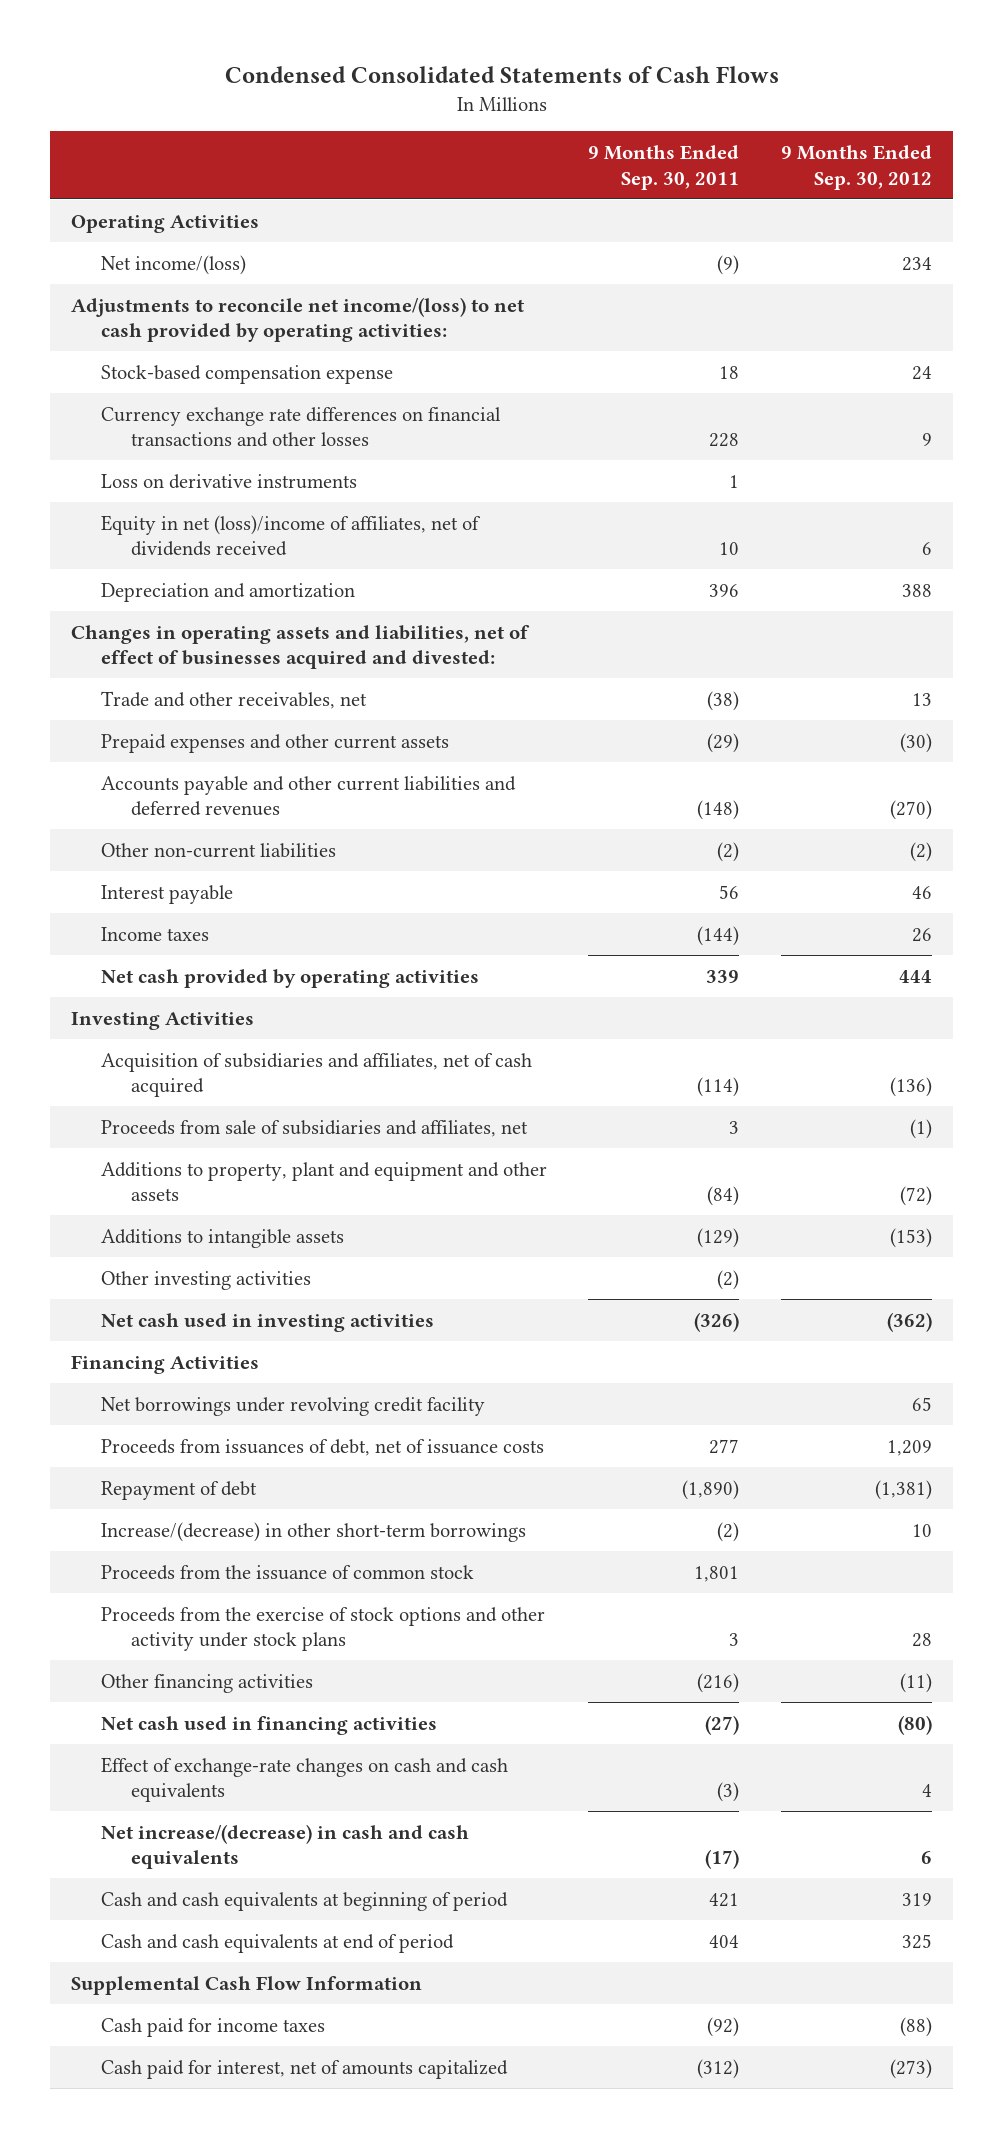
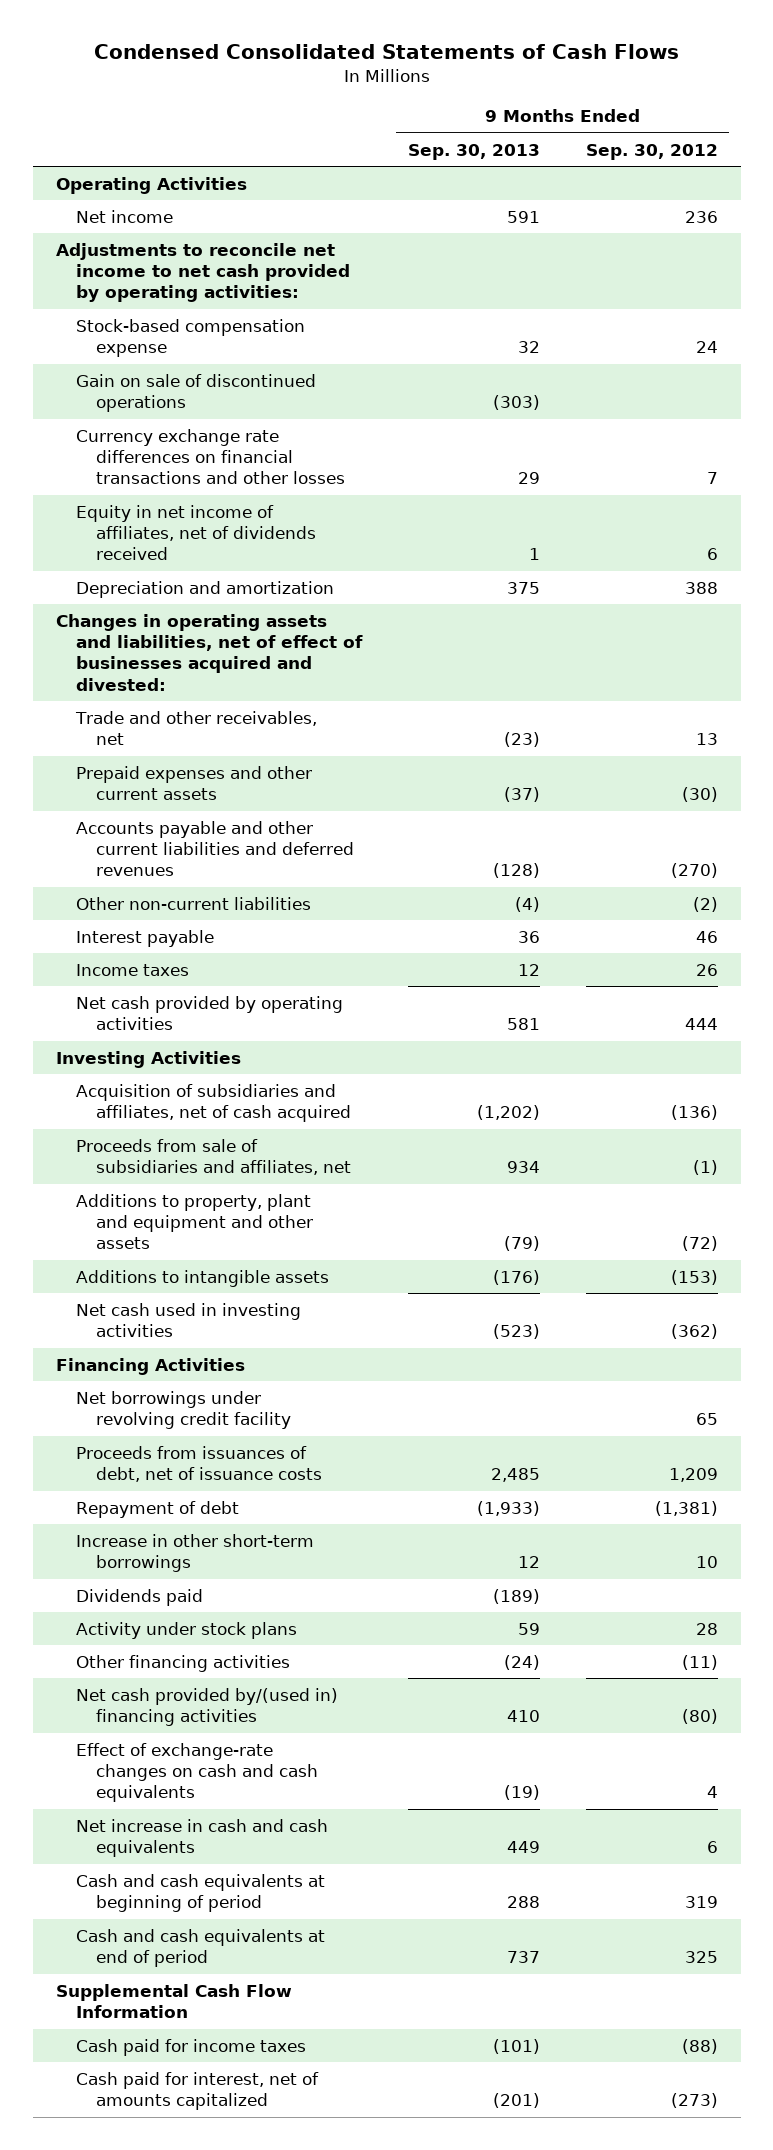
[588,145,740,190] 9 Months Ended Sep. 30, 2011 -> none
none -> [407,143,540,160] Sep. 30, 2013
[100,254,246,275] Net income/(loss) -> [75,209,173,223] Net income
[901,256,932,271] 234 -> [684,210,718,223] 236
[71,296,525,343] Adjustments to reconcile net income/(loss) to net cash provided by operating activities: -> [55,242,350,303] Adjustments to reconcile net income to net cash provided by operating activities:
[100,473,357,489] Loss on derivative instruments -> none
none -> [75,373,316,413] Gain on sale of discontinued operations
[921,433,932,447] 9 -> [706,472,718,485] 7
[100,514,481,557] Equity in net (loss)/income of affiliates, net of dividends received -> [75,504,316,561] Equity in net income of affiliates, net of dividends received
[100,1270,311,1290] Other investing activities -> none
[100,1564,474,1580] Proceeds from the issuance of common stock -> none
[100,1606,545,1652] Proceeds from the exercise of stock options and other activity under stock plans -> none
[100,1521,526,1542] Increase/(decrease) in other short-term borrowings -> [75,1533,314,1573] Increase in other short-term borrowings
none -> [75,1588,203,1606] Dividends paid
none -> [75,1621,297,1639] Activity under stock plans
[100,1715,437,1735] Net cash used in financing activities -> [75,1687,338,1727] Net cash provided by/(used in) financing activities
[100,1823,469,1870] Net increase/(decrease) in cash and cash equivalents -> [75,1818,328,1858] Net increase in cash and cash equivalents

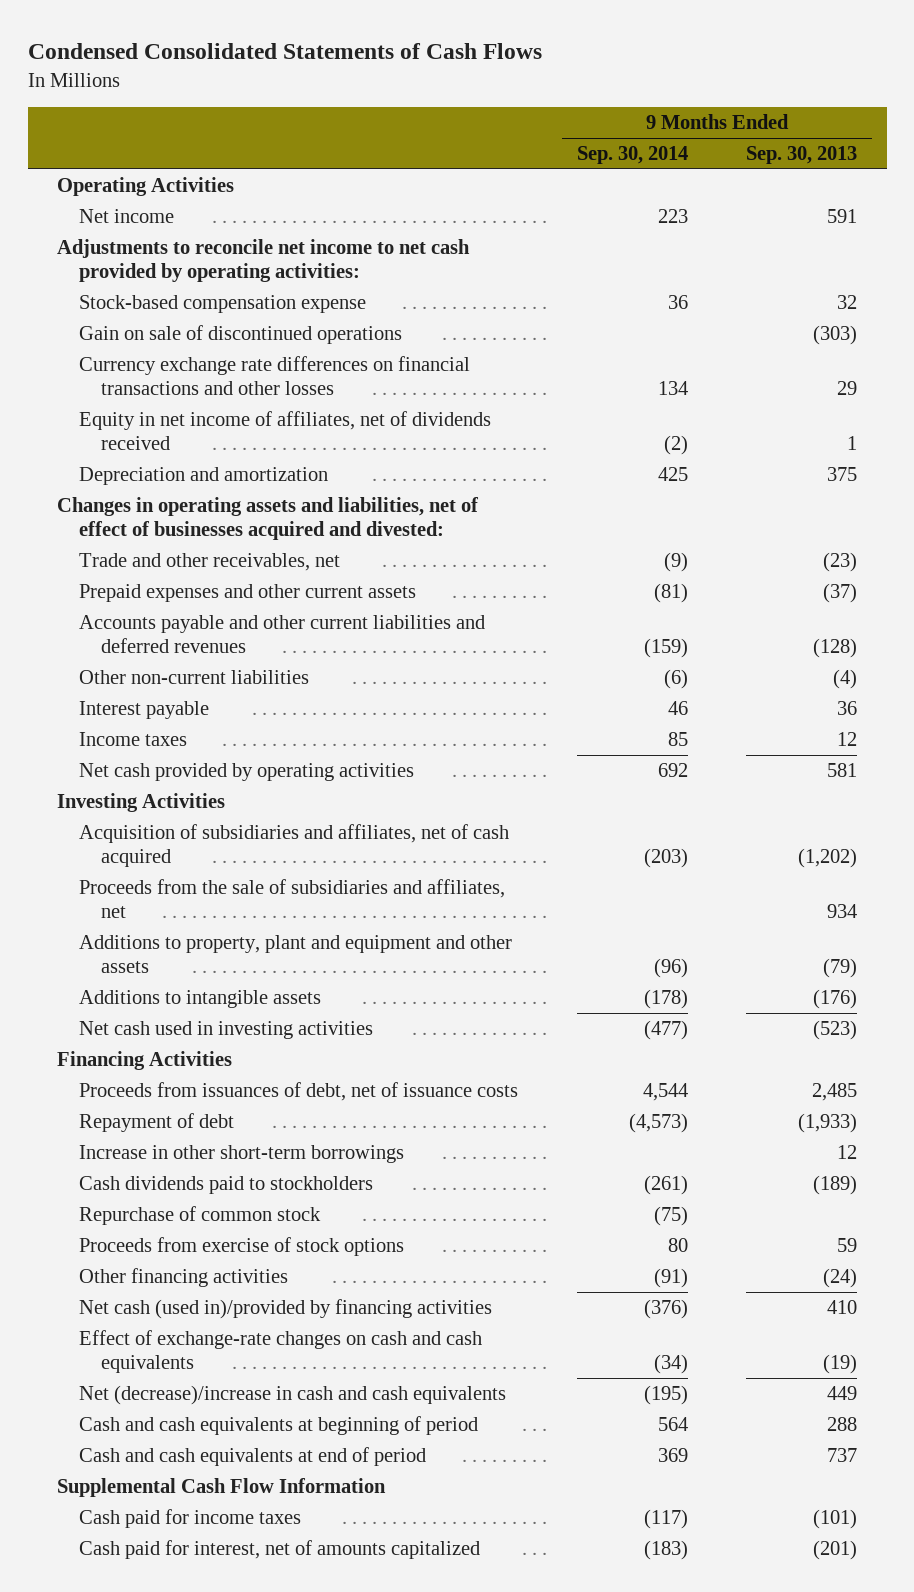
[585,143,718,160] Sep. 30, 2012 -> none
none -> [576,145,688,164] Sep. 30, 2014
[75,1138,351,1176] Proceeds from sale of subsidiaries and affiliates, net -> [78,878,505,919] Proceeds from the sale of subsidiaries and affiliates, net
[75,1390,291,1430] Net borrowings under revolving credit facility -> none
[75,1621,297,1639] Activity under stock plans -> none
[75,1588,203,1606] Dividends paid -> [78,1175,373,1194] Cash dividends paid to stockholders
none -> [78,1205,321,1225] Repurchase of common stock
none -> [78,1236,404,1256] Proceeds from exercise of stock options
[75,1687,338,1727] Net cash provided by/(used in) financing activities -> [78,1298,492,1319] Net cash (used in)/provided by financing activities
[75,1818,328,1858] Net increase in cash and cash equivalents -> [78,1384,506,1405] Net (decrease)/increase in cash and cash equivalents

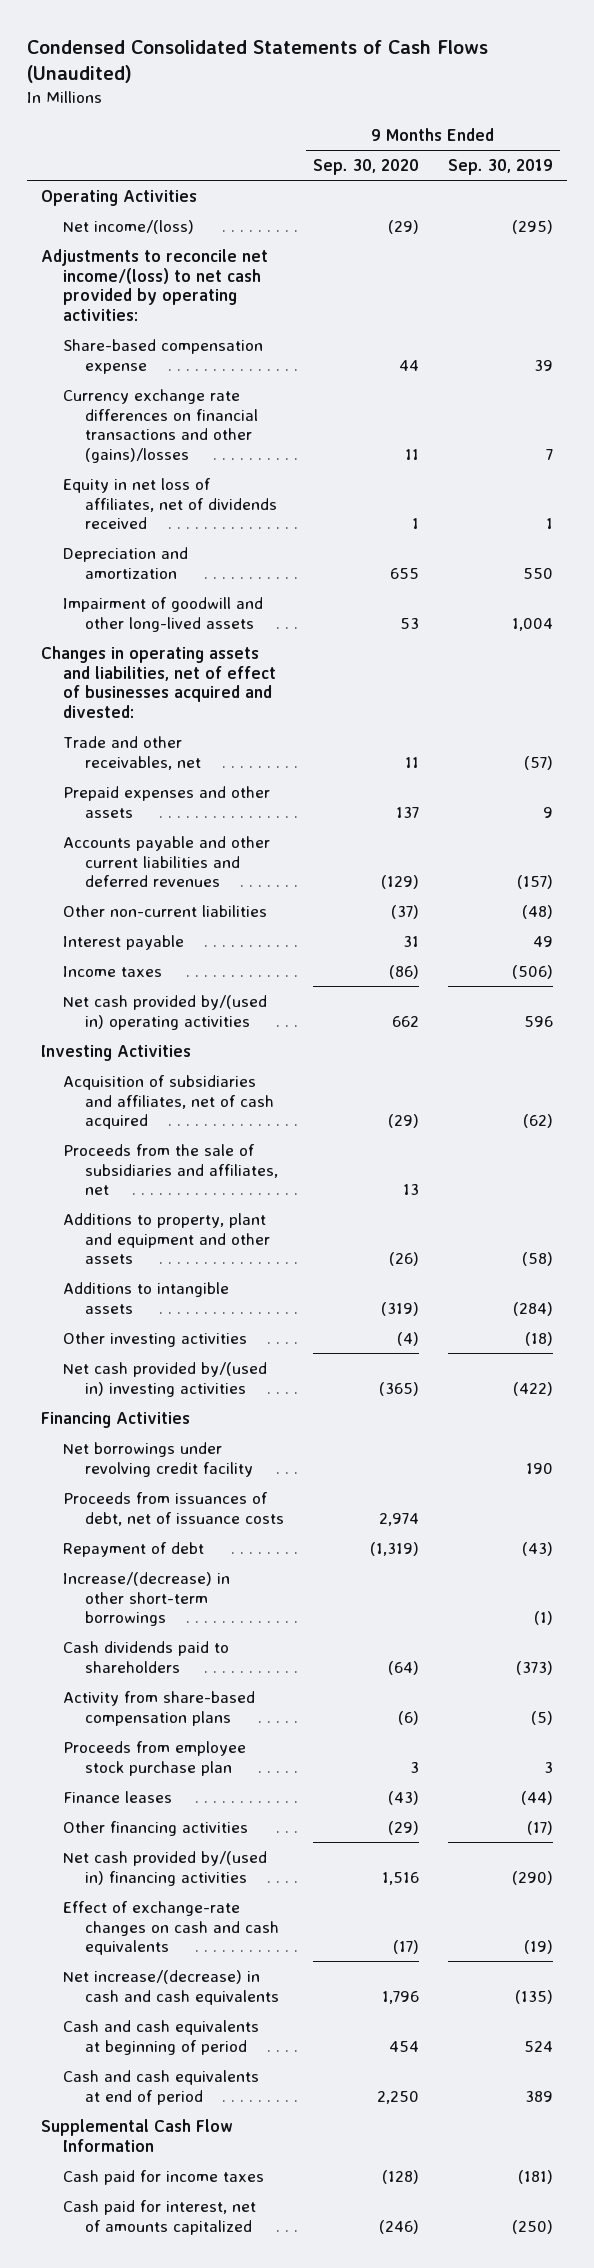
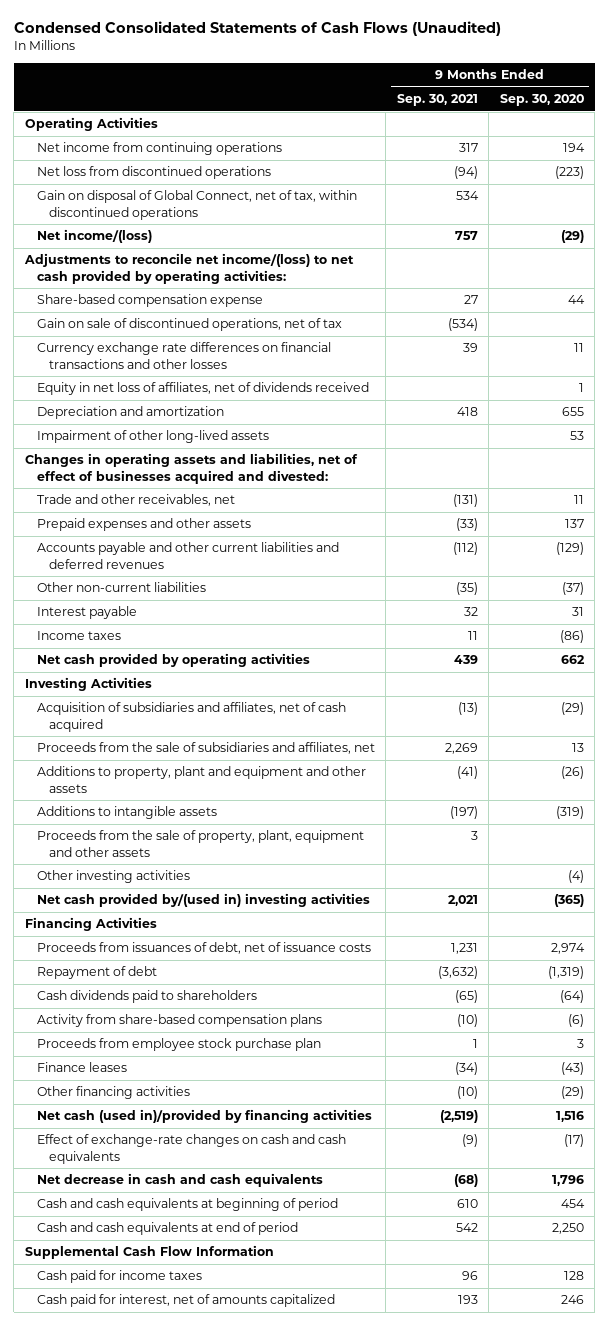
[447,159,553,176] Sep. 30, 2019 -> none
none -> [396,94,478,107] Sep. 30, 2021
none -> [36,142,282,156] Net income from continuing operations
none -> [36,166,271,180] Net loss from discontinued operations
none -> [36,190,357,220] Gain on disposal of Global Connect, net of tax, within discontinued operations
none -> [36,318,342,332] Gain on sale of discontinued operations, net of tax
[63,388,258,464] Currency exchange rate differences on financial transactions and other (gains)/losses -> [36,342,331,369] Currency exchange rate differences on financial transactions and other losses
[63,596,264,632] Impairment of goodwill and other long-lived assets -> [36,430,269,444] Impairment of other long-lived assets
[63,994,268,1030] Net cash provided by/(used in) operating activities -> [36,653,310,668] Net cash provided by operating activities
none -> [36,830,364,857] Proceeds from the sale of property, plant, equipment and other assets
[63,1441,253,1477] Net borrowings under revolving credit facility -> none
[63,1571,231,1627] Increase/(decrease) in other short-term borrowings -> none
[63,1850,268,1886] Net cash provided by/(used in) financing activities -> [36,1109,372,1124] Net cash (used in)/provided by financing activities
[63,1969,279,2005] Net increase/(decrease) in cash and cash equivalents -> [36,1173,323,1188] Net decrease in cash and cash equivalents
[381,2169,419,2184] (128) -> [563,1271,584,1281] 128
[378,2219,419,2234] (246) -> [560,1295,584,1305] 246

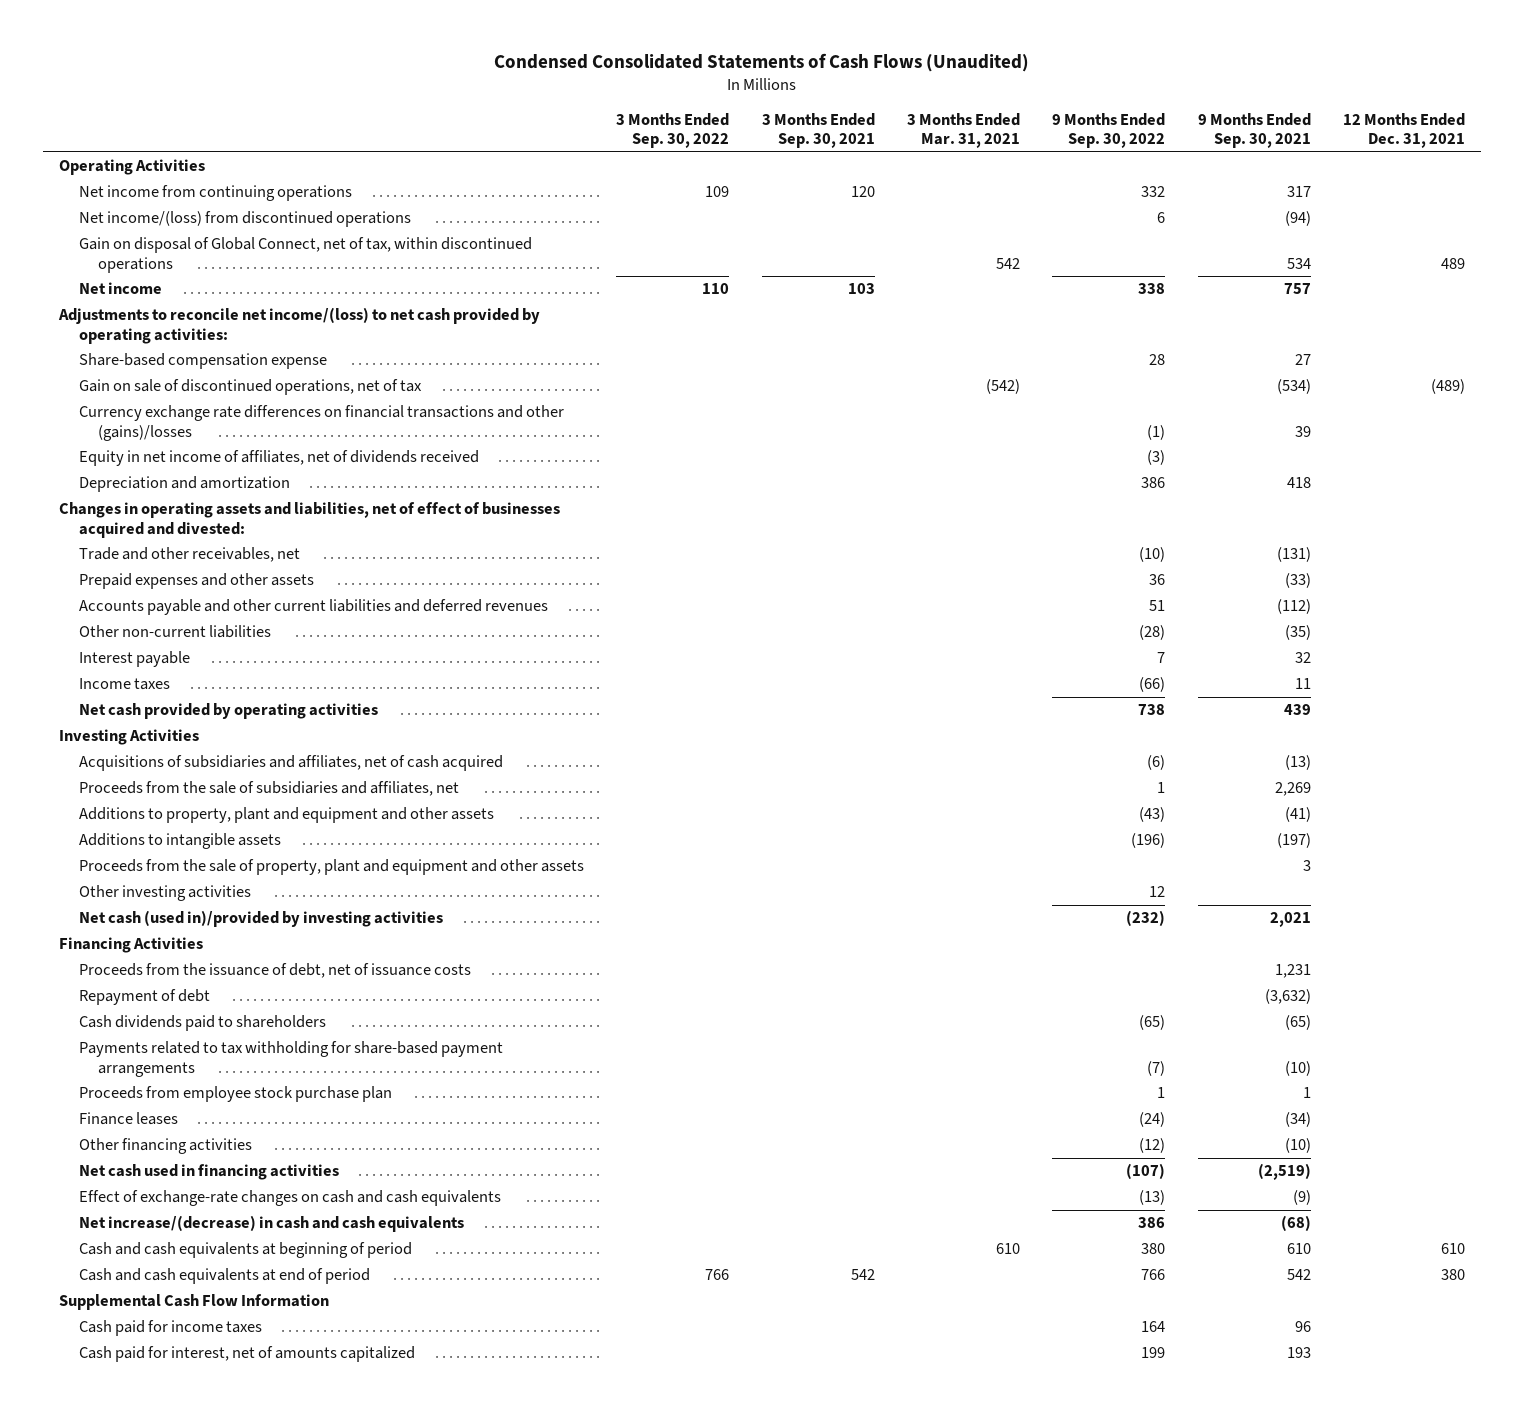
[499,94,584,107] Sep. 30, 2020 -> none
none -> [616,113,730,149] 3 Months Ended Sep. 30, 2022
none -> [761,113,875,149] 3 Months Ended Sep. 30, 2021
none -> [906,113,1020,149] 3 Months Ended Mar. 31, 2021
none -> [1052,113,1166,149] 9 Months Ended Sep. 30, 2022
none -> [1342,113,1465,149] 12 Months Ended Dec. 31, 2021
[36,166,271,180] Net loss from discontinued operations -> [78,211,411,228] Net income/(loss) from discontinued operations
[36,229,152,244] Net income/(loss) -> [78,282,162,295] Net income
[36,342,331,369] Currency exchange rate differences on financial transactions and other losses -> [78,405,564,441] Currency exchange rate differences on financial transactions and other (gains)/losses
[36,382,369,396] Equity in net loss of affiliates, net of dividends received -> [78,450,479,467] Equity in net income of affiliates, net of dividends received
[36,430,269,444] Impairment of other long-lived assets -> none
[36,702,346,732] Acquisition of subsidiaries and affiliates, net of cash acquired -> [78,755,503,772] Acquisitions of subsidiaries and affiliates, net of cash acquired
[36,830,364,857] Proceeds from the sale of property, plant, equipment and other assets -> [78,859,584,876] Proceeds from the sale of property, plant and equipment and other assets
[36,893,370,908] Net cash provided by/(used in) investing activities -> [78,910,443,928] Net cash (used in)/provided by investing activities
[36,942,371,955] Proceeds from issuances of debt, net of issuance costs -> [78,963,471,979] Proceeds from the issuance of debt, net of issuance costs
[36,1014,322,1028] Activity from share-based compensation plans -> none
none -> [78,1041,503,1077] Payments related to tax withholding for share-based payment arrangements
[36,1109,372,1124] Net cash (used in)/provided by financing activities -> [78,1164,339,1181] Net cash used in financing activities
[36,1173,323,1188] Net decrease in cash and cash equivalents -> [78,1215,464,1233] Net increase/(decrease) in cash and cash equivalents

